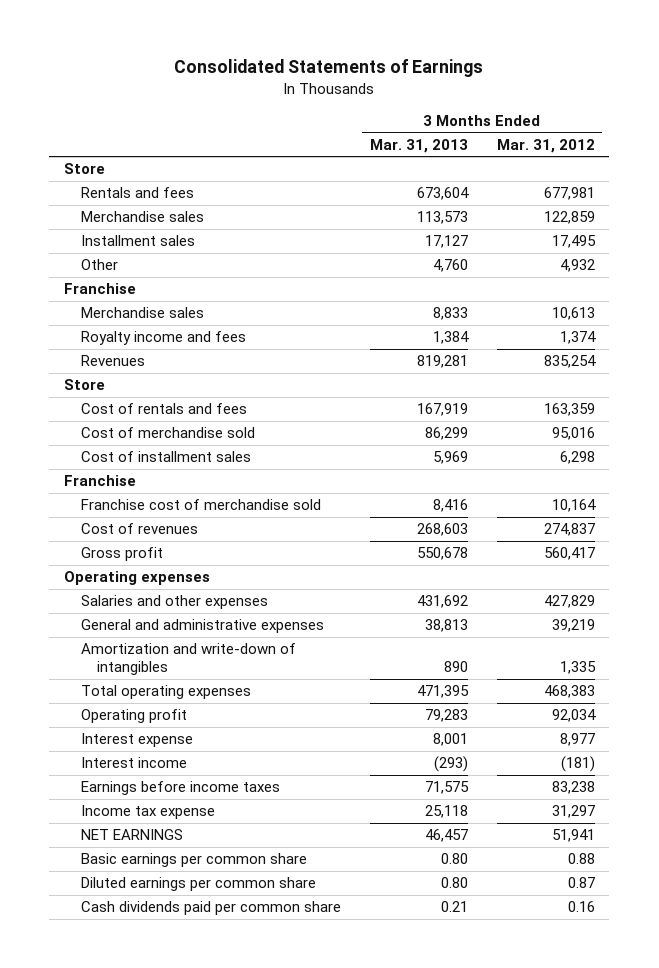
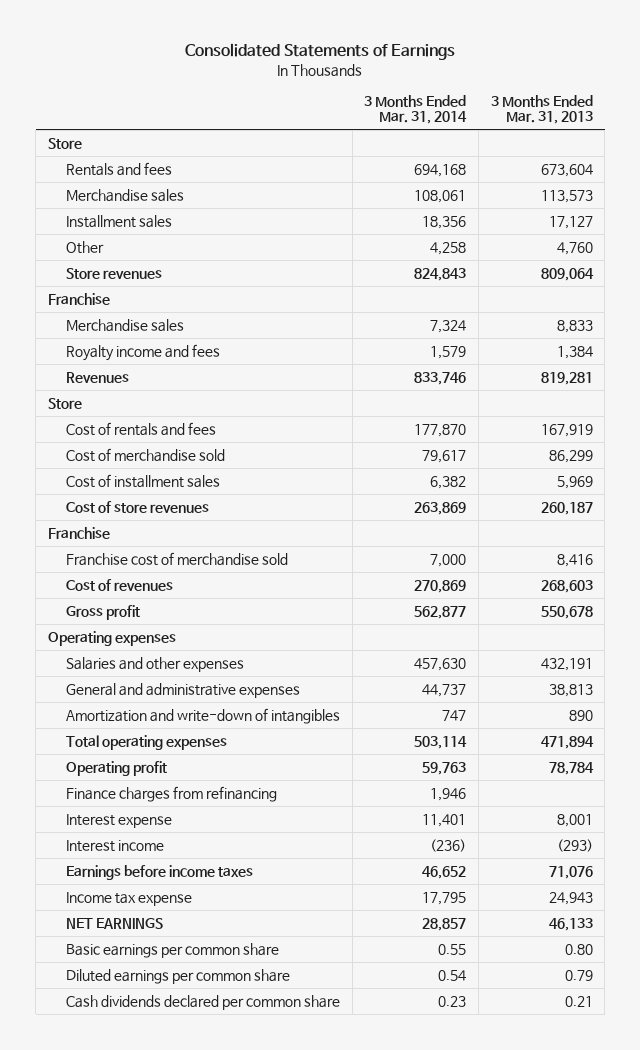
[496,138,595,153] Mar. 31, 2012 -> none
none -> [364,94,468,125] 3 Months Ended Mar. 31, 2014
none -> [66,267,163,279] Store revenues
none -> [66,500,210,513] Cost of store revenues
[416,595,468,609] 431,692 -> [540,657,593,671] 432,191
[416,685,469,699] 471,395 -> [540,735,594,749] 471,894
[424,709,468,723] 79,283 -> [548,761,594,775] 78,784
none -> [66,785,278,802] Finance charges from refinancing
[424,781,469,795] 71,575 -> [548,865,593,879] 71,076
[424,805,468,819] 25,118 -> [548,891,593,905] 24,943
[424,829,468,843] 46,457 -> [548,917,593,931] 46,133
[440,877,468,889] 0.80 -> [564,969,593,981] 0.79
[80,901,341,916] Cash dividends paid per common share -> [66,994,341,1010] Cash dividends declared per common share

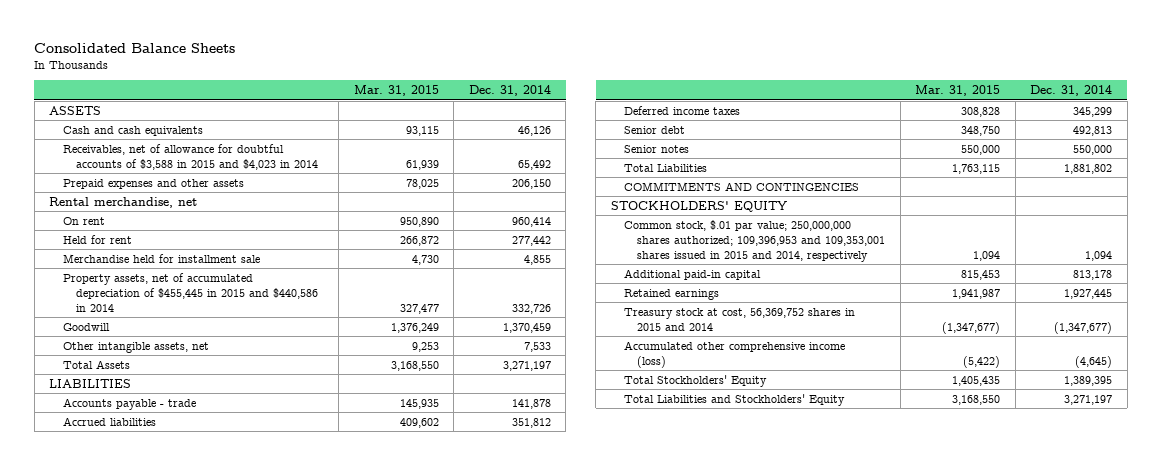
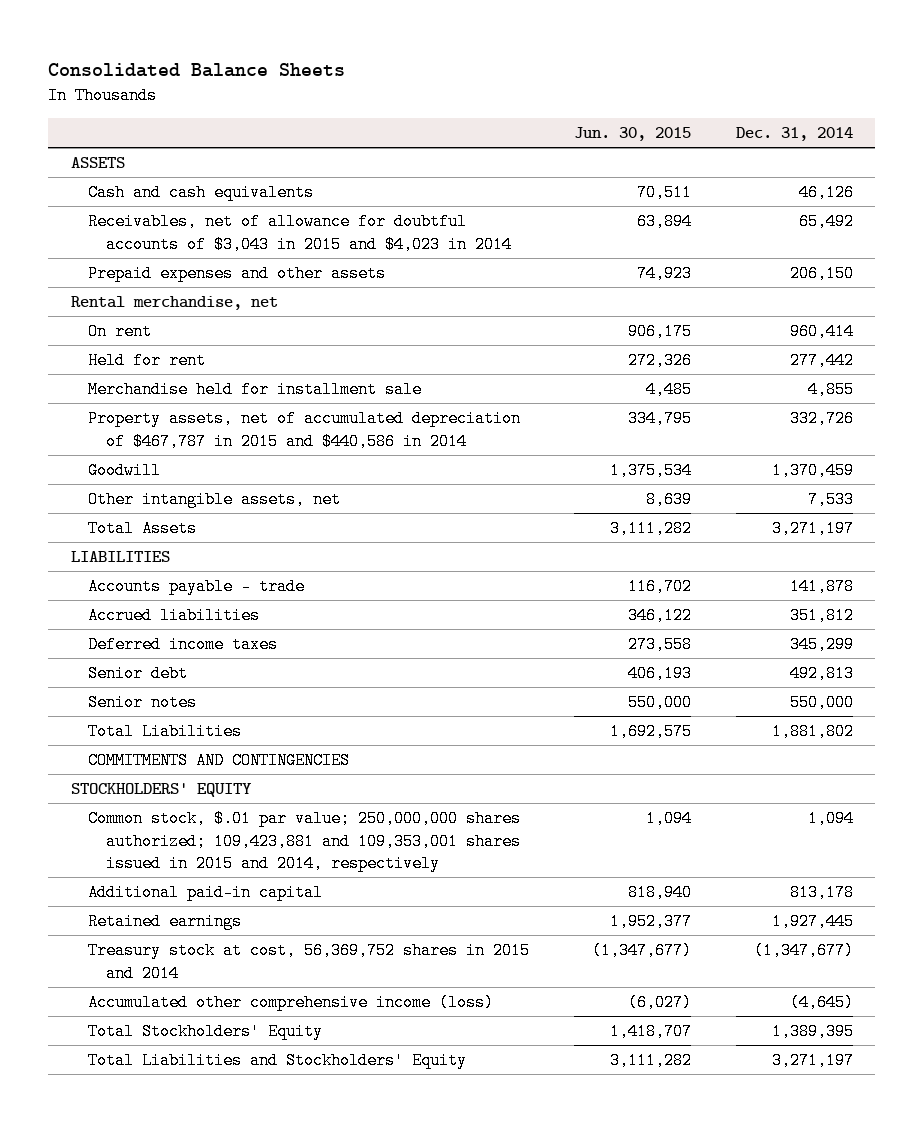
[353,85,439,97] Mar. 31, 2015 -> none
none -> [573,126,691,141] Jun. 30, 2015
[62,143,318,170] Receivables, net of allowance for doubtful accounts of $3,588 in 2015 and $4,023 in 2014 -> [88,213,513,253] Receivables, net of allowance for doubtful accounts of $3,043 in 2015 and $4,023 in 2014
[62,272,318,312] Property assets, net of accumulated depreciation of $455,445 in 2015 and $440,586 in 2014 -> [88,410,522,450] Property assets, net of accumulated depreciation of $467,787 in 2015 and $440,586 in 2014
[623,219,886,262] Common stock, $.01 par value; 250,000,000 shares authorized; 109,396,953 and 109,353,001 shares issued in 2015 and 2014, respectively -> [88,810,522,872] Common stock, $.01 par value; 250,000,000 shares authorized; 109,423,881 and 109,353,001 shares issued in 2015 and 2014, respectively

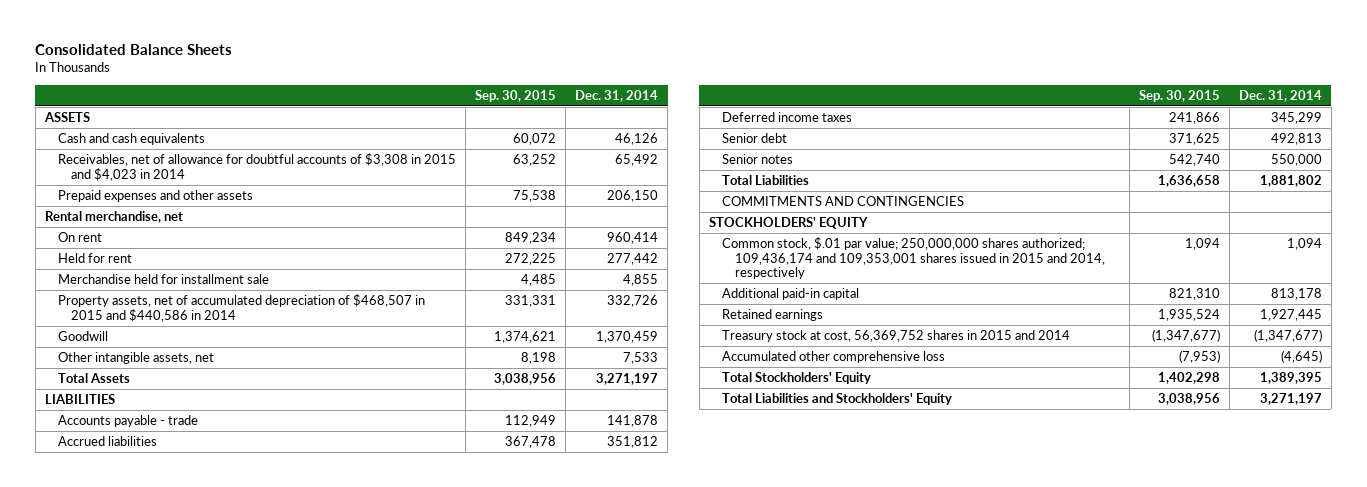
[573,126,691,141] Jun. 30, 2015 -> none
none -> [474,90,556,103] Sep. 30, 2015
[88,213,513,253] Receivables, net of allowance for doubtful accounts of $3,043 in 2015 and $4,023 in 2014 -> [57,153,456,181] Receivables, net of allowance for doubtful accounts of $3,308 in 2015 and $4,023 in 2014
[88,410,522,450] Property assets, net of accumulated depreciation of $467,787 in 2015 and $440,586 in 2014 -> [57,294,425,322] Property assets, net of accumulated depreciation of $468,507 in 2015 and $440,586 in 2014
[88,810,522,872] Common stock, $.01 par value; 250,000,000 shares authorized; 109,423,881 and 109,353,001 shares issued in 2015 and 2014, respectively -> [721,237,1105,280] Common stock, $.01 par value; 250,000,000 shares authorized; 109,436,174 and 109,353,001 shares issued in 2015 and 2014, respectively
[88,994,495,1012] Accumulated other comprehensive income (loss) -> [721,351,945,364] Accumulated other comprehensive loss

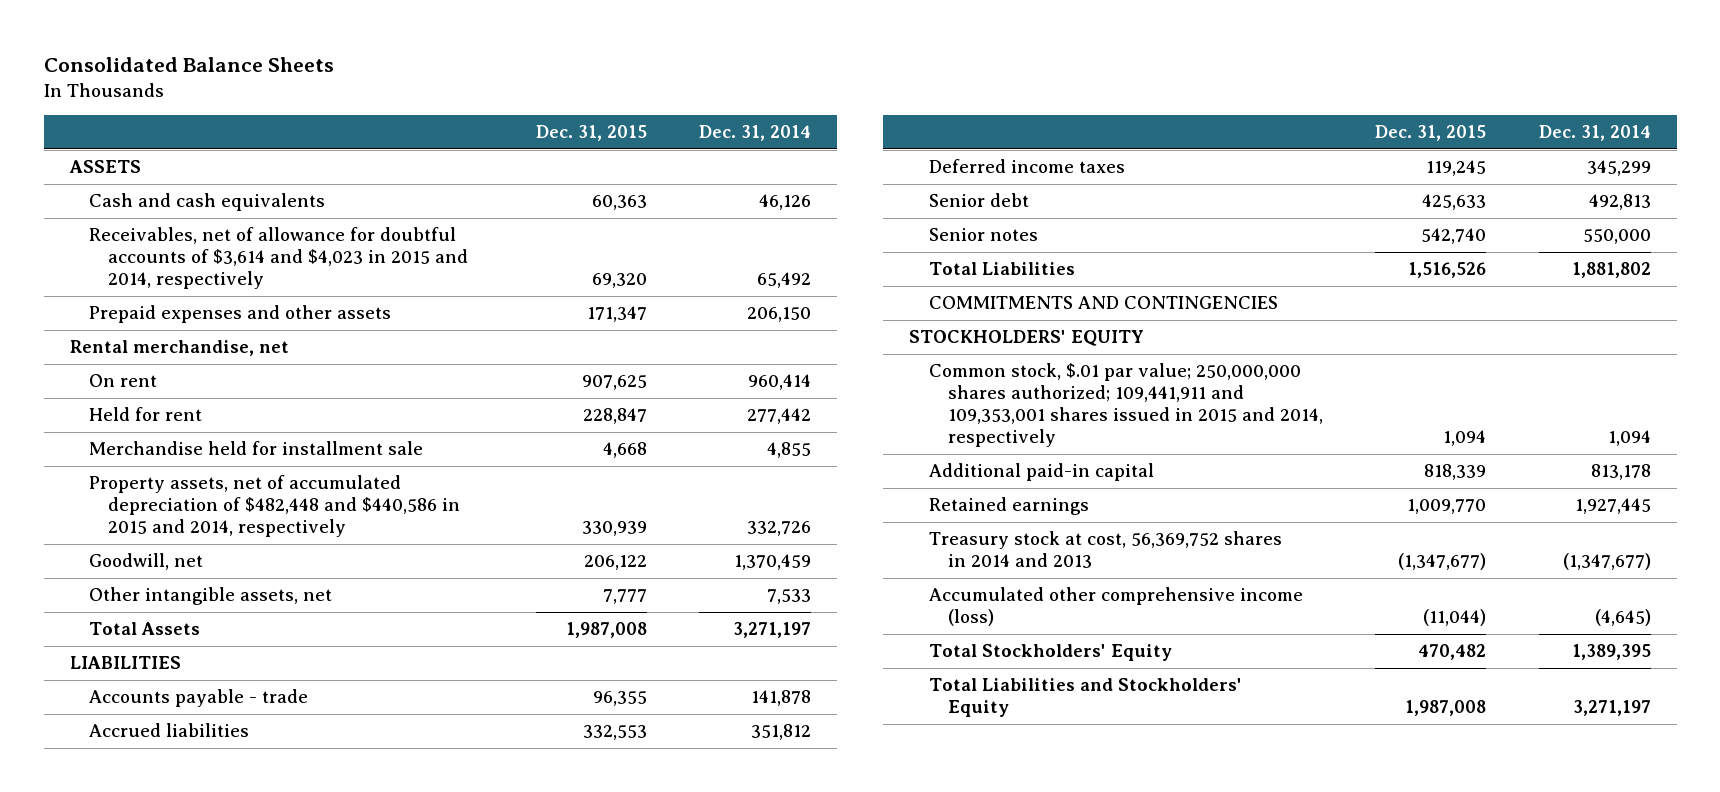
[474,90,556,103] Sep. 30, 2015 -> none
none -> [535,125,647,142] Dec. 31, 2015
[57,153,456,181] Receivables, net of allowance for doubtful accounts of $3,308 in 2015 and $4,023 in 2014 -> [89,227,469,290] Receivables, net of allowance for doubtful accounts of $3,614 and $4,023 in 2015 and 2014, respectively
[57,294,425,322] Property assets, net of accumulated depreciation of $468,507 in 2015 and $440,586 in 2014 -> [89,475,461,538] Property assets, net of accumulated depreciation of $482,448 and $440,586 in 2015 and 2014, respectively
[57,331,108,342] Goodwill -> [89,553,204,571] Goodwill, net
[721,237,1105,280] Common stock, $.01 par value; 250,000,000 shares authorized; 109,436,174 and 109,353,001 shares issued in 2015 and 2014, respectively -> [928,363,1323,448] Common stock, $.01 par value; 250,000,000 shares authorized; 109,441,911 and 109,353,001 shares issued in 2015 and 2014, respectively
[721,330,1070,343] Treasury stock at cost, 56,369,752 shares in 2015 and 2014 -> [928,531,1282,569] Treasury stock at cost, 56,369,752 shares in 2014 and 2013
[721,351,945,364] Accumulated other comprehensive loss -> [928,587,1303,627] Accumulated other comprehensive income (loss)

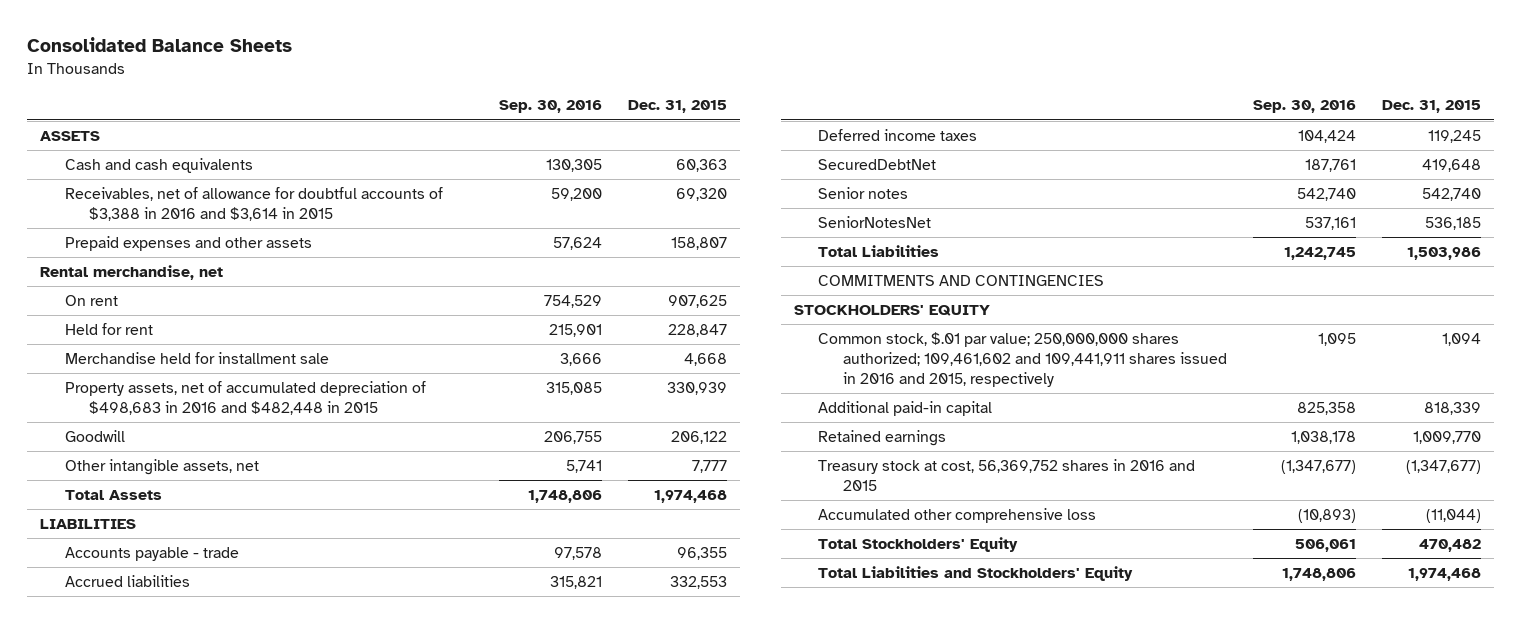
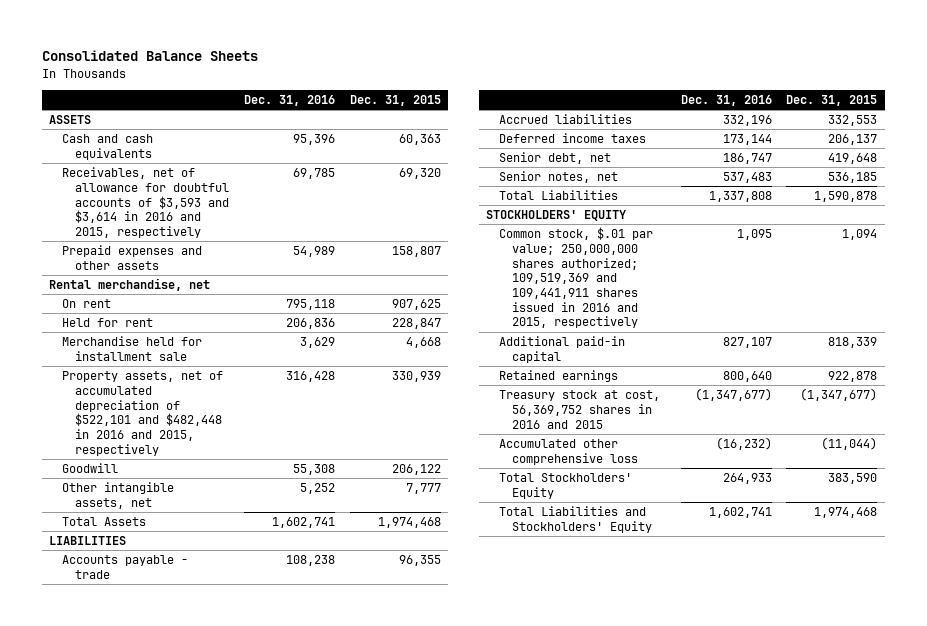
[499,100,603,114] Sep. 30, 2016 -> none
none -> [243,94,335,106] Dec. 31, 2016
[64,187,443,222] Receivables, net of allowance for doubtful accounts of $3,388 in 2016 and $3,614 in 2015 -> [62,167,230,238] Receivables, net of allowance for doubtful accounts of $3,593 and $3,614 in 2016 and 2015, respectively
[64,381,426,416] Property assets, net of accumulated depreciation of $498,683 in 2016 and $482,448 in 2015 -> [62,371,224,456] Property assets, net of accumulated depreciation of $522,101 and $482,448 in 2016 and 2015, respectively
[818,187,909,200] Senior notes -> none
[818,275,1105,287] COMMITMENTS AND CONTINGENCIES -> none
[1427,130,1481,144] 119,245 -> [828,134,878,146] 206,137
[818,159,937,171] SecuredDebtNet -> [498,152,611,165] Senior debt, net
[818,216,932,229] SeniorNotesNet -> [498,171,618,184] Senior notes, net
[1406,247,1481,261] 1,503,986 -> [814,191,878,203] 1,590,878
[818,332,1228,388] Common stock, $.01 par value; 250,000,000 shares authorized; 109,461,602 and 109,441,911 shares issued in 2016 and 2015, respectively -> [498,227,653,329] Common stock, $.01 par value; 250,000,000 shares authorized; 109,519,369 and 109,441,911 shares issued in 2016 and 2015, respectively
[1412,431,1481,445] 1,009,770 -> [828,371,878,383] 922,878
[1418,539,1481,553] 470,482 -> [828,473,878,485] 383,590

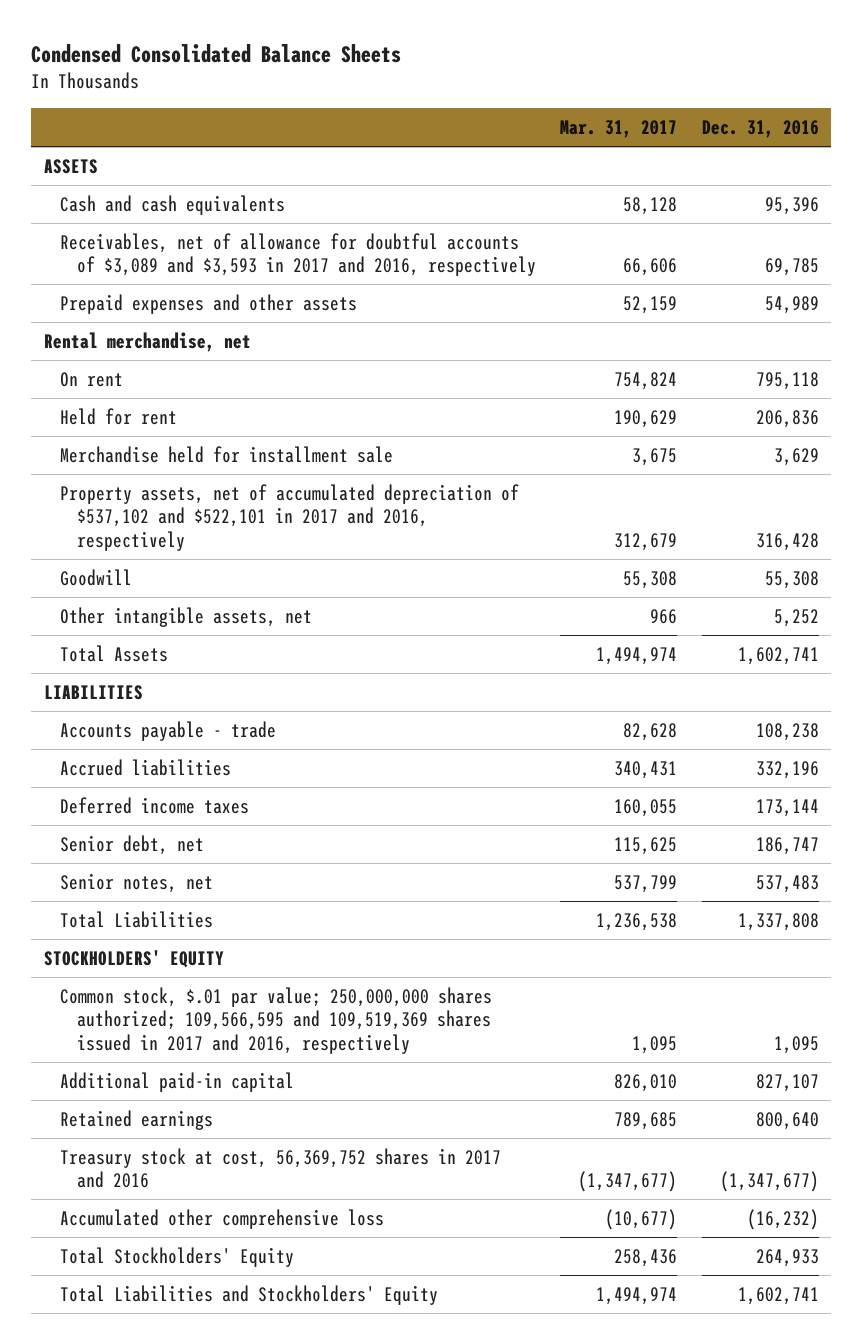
[41,49,258,61] Consolidated Balance Sheets -> [31,43,402,63] Condensed Consolidated Balance Sheets
[349,94,441,106] Dec. 31, 2015 -> none
none -> [560,119,678,138] Mar. 31, 2017
[62,167,230,238] Receivables, net of allowance for doubtful accounts of $3,593 and $3,614 in 2016 and 2015, respectively -> [60,232,536,277] Receivables, net of allowance for doubtful accounts of $3,089 and $3,593 in 2017 and 2016, respectively
[62,371,224,456] Property assets, net of accumulated depreciation of $522,101 and $482,448 in 2016 and 2015, respectively -> [60,483,520,551] Property assets, net of accumulated depreciation of $537,102 and $522,101 in 2017 and 2016, respectively
[498,227,653,329] Common stock, $.01 par value; 250,000,000 shares authorized; 109,519,369 and 109,441,911 shares issued in 2016 and 2015, respectively -> [60,986,493,1054] Common stock, $.01 par value; 250,000,000 shares authorized; 109,566,595 and 109,519,369 shares issued in 2017 and 2016, respectively
[498,390,660,429] Treasury stock at cost, 56,369,752 shares in 2016 and 2015 -> [60,1147,502,1189] Treasury stock at cost, 56,369,752 shares in 2017 and 2016

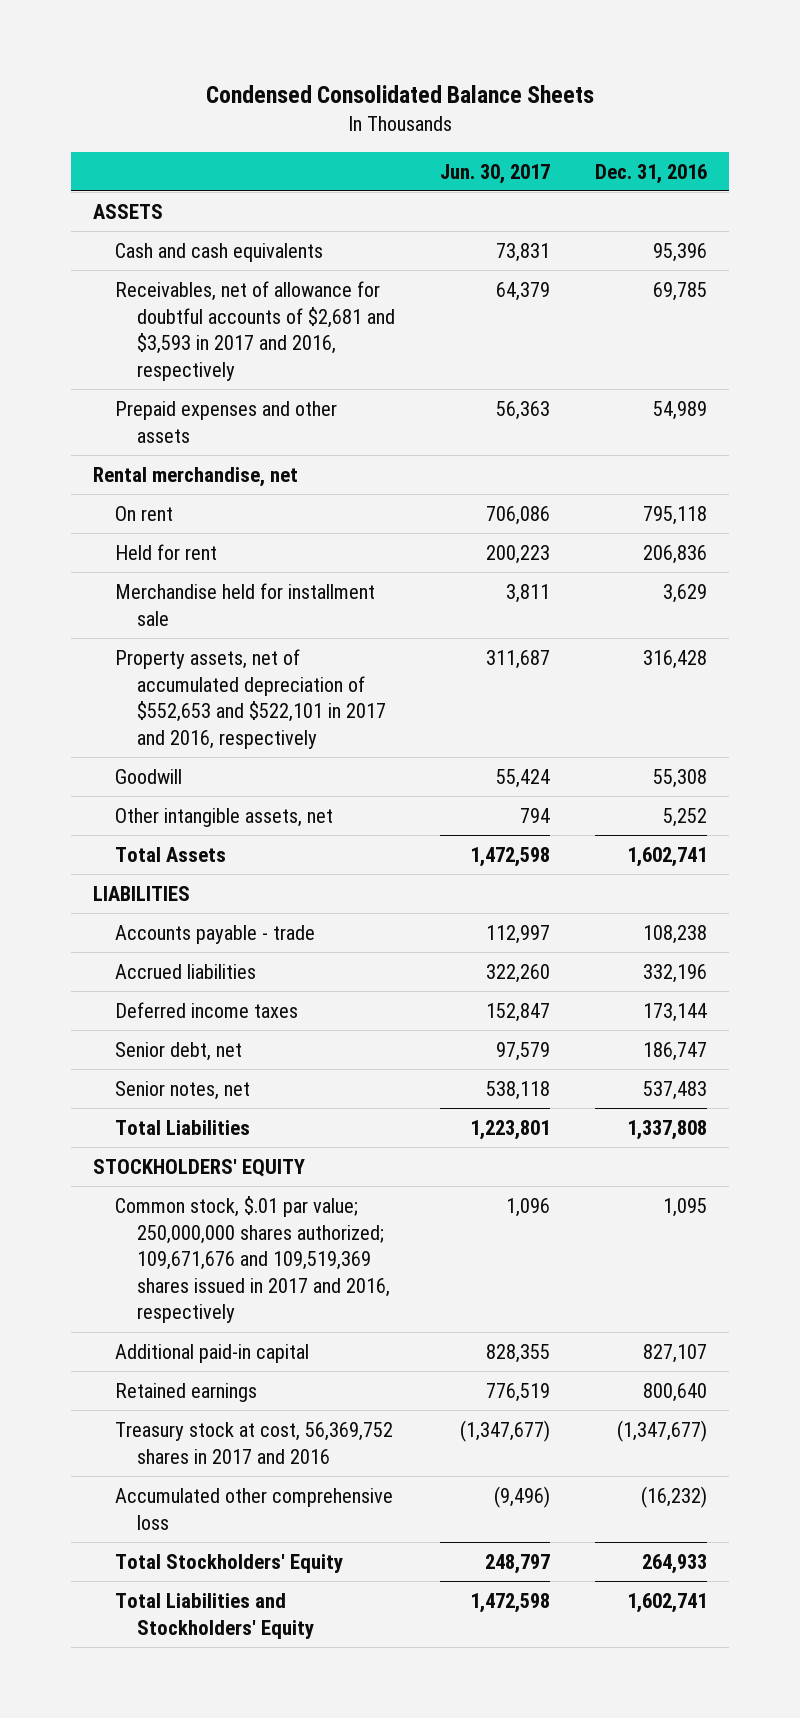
[560,119,678,138] Mar. 31, 2017 -> none
none -> [439,163,550,184] Jun. 30, 2017
[60,232,536,277] Receivables, net of allowance for doubtful accounts of $3,089 and $3,593 in 2017 and 2016, respectively -> [115,281,396,381] Receivables, net of allowance for doubtful accounts of $2,681 and $3,593 in 2017 and 2016, respectively
[60,483,520,551] Property assets, net of accumulated depreciation of $537,102 and $522,101 in 2017 and 2016, respectively -> [115,649,387,749] Property assets, net of accumulated depreciation of $552,653 and $522,101 in 2017 and 2016, respectively
[60,986,493,1054] Common stock, $.01 par value; 250,000,000 shares authorized; 109,566,595 and 109,519,369 shares issued in 2017 and 2016, respectively -> [115,1196,391,1324] Common stock, $.01 par value; 250,000,000 shares authorized; 109,671,676 and 109,519,369 shares issued in 2017 and 2016, respectively

